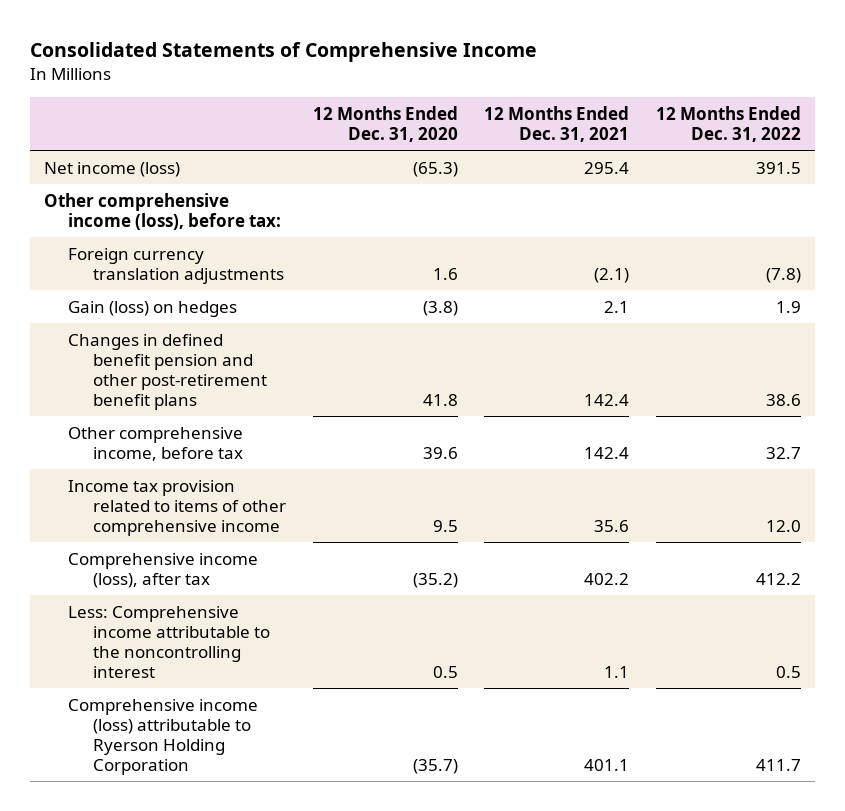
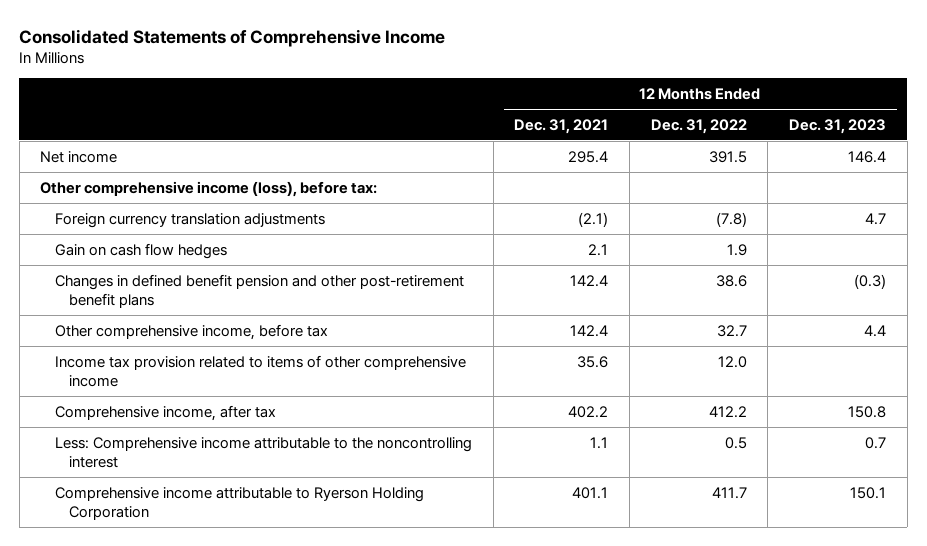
[312,105,458,142] 12 Months Ended Dec. 31, 2020 -> none
none -> [789,118,887,134] Dec. 31, 2023
[43,161,180,177] Net income (loss) -> [40,150,118,163] Net income
[68,300,238,317] Gain (loss) on hedges -> [54,242,227,259] Gain on cash flow hedges
[68,552,259,588] Comprehensive income (loss), after tax -> [54,404,276,421] Comprehensive income, after tax
[68,698,259,775] Comprehensive income (loss) attributable to Ryerson Holding Corporation -> [54,486,424,520] Comprehensive income attributable to Ryerson Holding Corporation

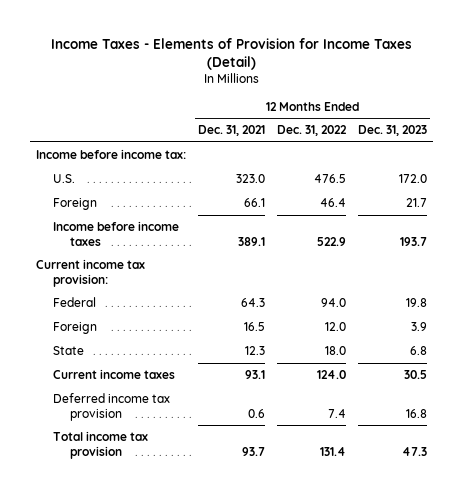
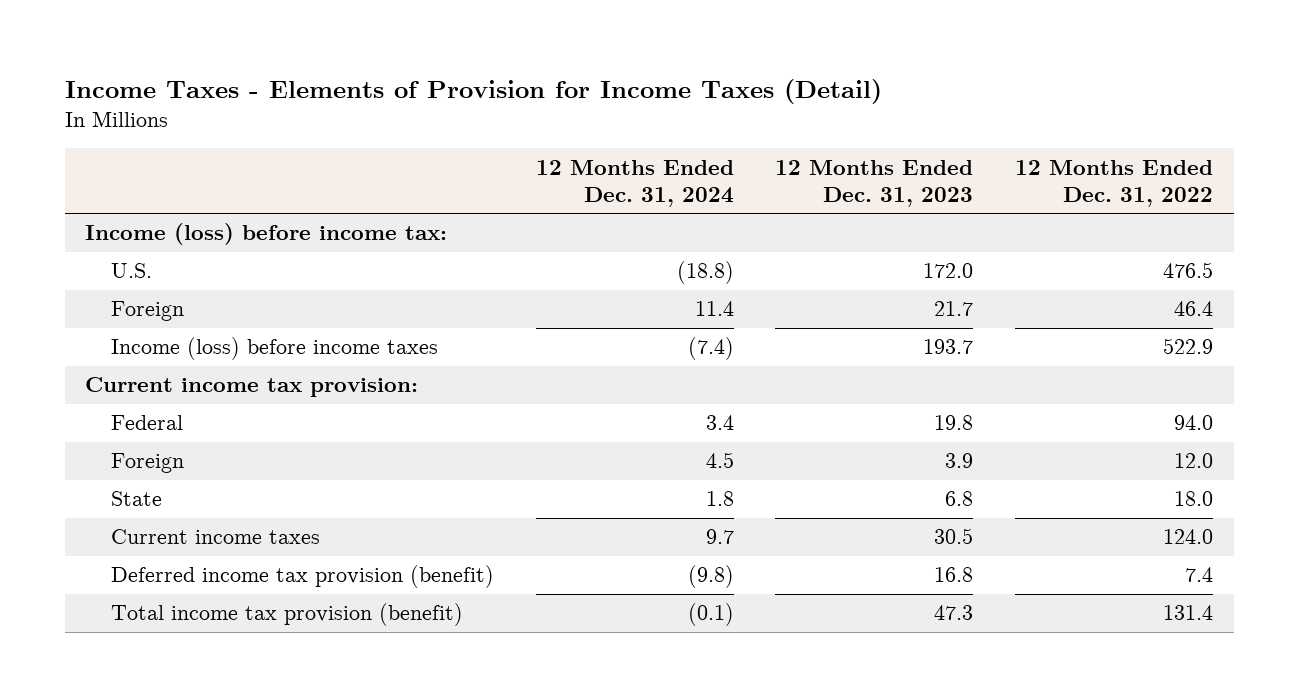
[198,125,266,137] Dec. 31, 2021 -> none
none -> [535,159,734,207] 12 Months Ended Dec. 31, 2024
[36,148,187,159] Income before income tax: -> [85,223,448,246] Income (loss) before income tax:
[53,220,180,246] Income before income taxes -> [111,337,439,361] Income (loss) before income taxes
[53,392,171,421] Deferred income tax provision -> [111,565,495,589] Deferred income tax provision (benefit)
[53,430,149,459] Total income tax provision -> [111,603,464,627] Total income tax provision (benefit)

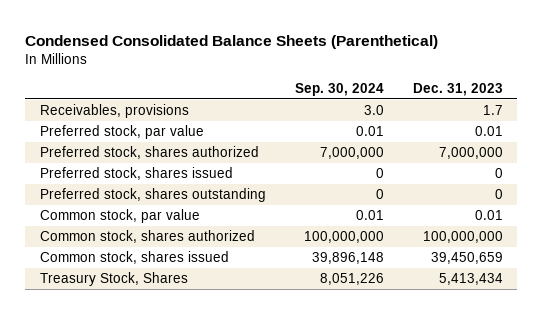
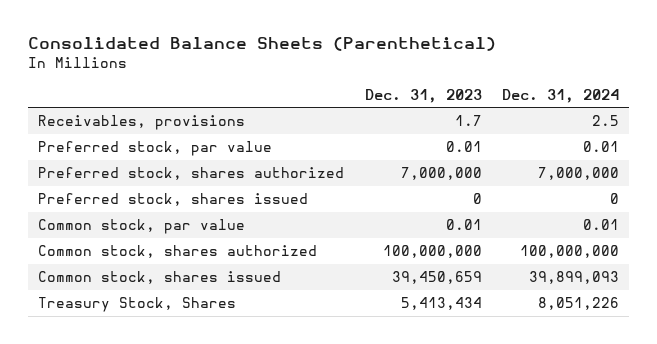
[25,35,439,50] Condensed Consolidated Balance Sheets (Parenthetical) -> [27,37,496,52] Consolidated Balance Sheets (Parenthetical)
[294,82,384,96] Sep. 30, 2024 -> none
none -> [502,88,620,103] Dec. 31, 2024
[39,188,266,203] Preferred stock, shares outstanding -> none

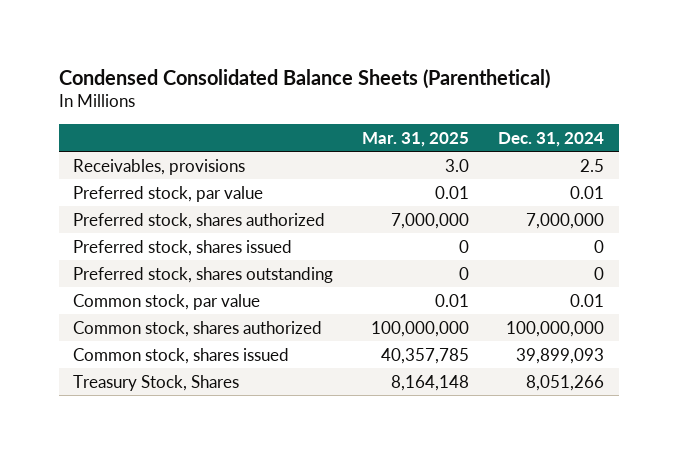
[27,37,496,52] Consolidated Balance Sheets (Parenthetical) -> [58,68,550,89] Condensed Consolidated Balance Sheets (Parenthetical)
[364,88,482,103] Dec. 31, 2023 -> none
none -> [362,131,470,147] Mar. 31, 2025
none -> [73,266,334,283] Preferred stock, shares outstanding
[538,297,620,311] 8,051,226 -> [526,374,605,391] 8,051,266

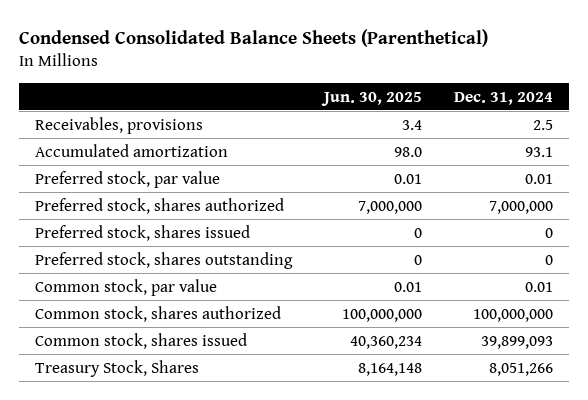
[362,131,470,147] Mar. 31, 2025 -> none
none -> [320,91,422,106] Jun. 30, 2025
none -> [34,143,228,157] Accumulated amortization

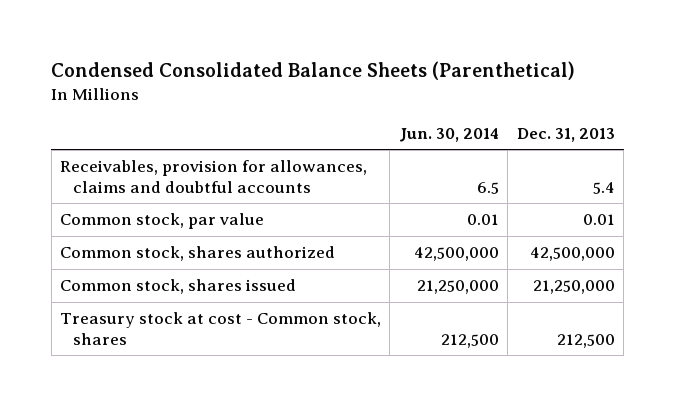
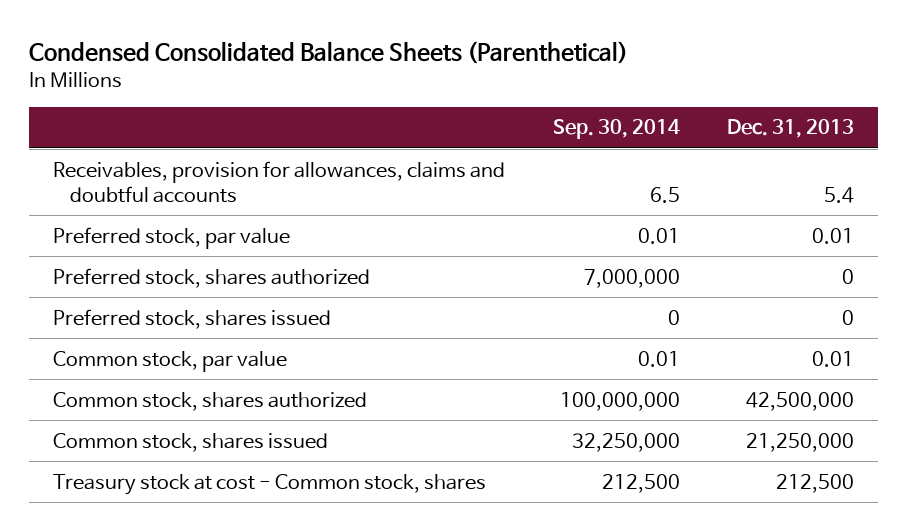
[398,127,499,142] Jun. 30, 2014 -> none
none -> [552,119,680,140] Sep. 30, 2014
none -> [52,226,290,249] Preferred stock, par value
none -> [52,267,370,288] Preferred stock, shares authorized
none -> [52,308,331,329] Preferred stock, shares issued

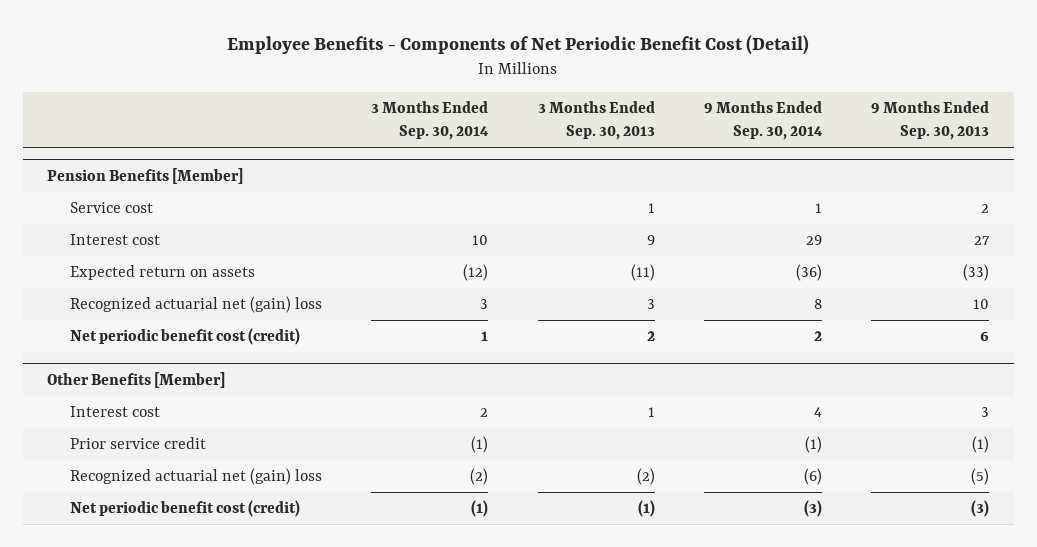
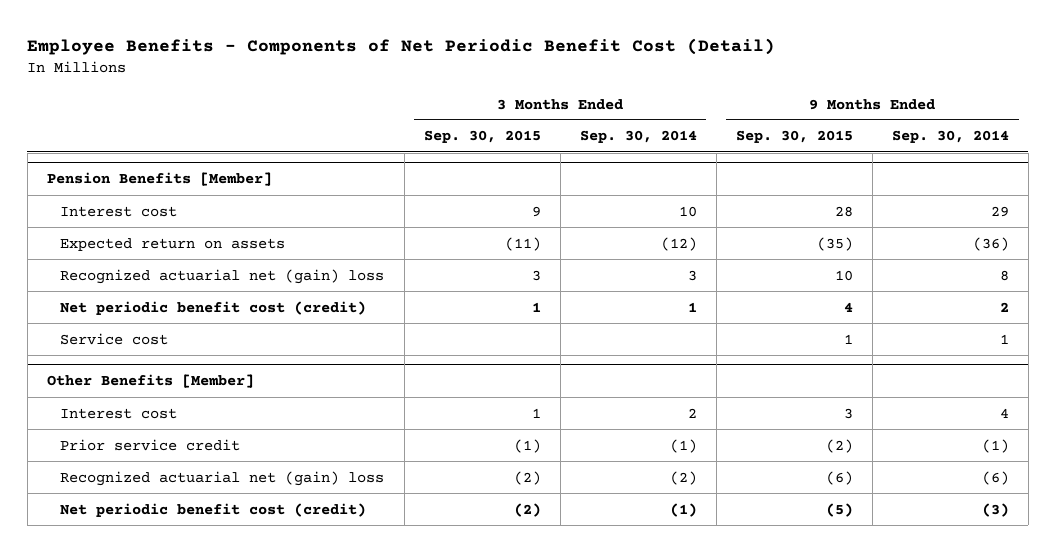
[537,101,655,140] 3 Months Ended Sep. 30, 2013 -> none
[871,101,990,140] 9 Months Ended Sep. 30, 2013 -> none
none -> [423,130,541,144] Sep. 30, 2015
none -> [735,130,853,144] Sep. 30, 2015
[69,202,153,214] Service cost -> [60,332,169,345] Service cost

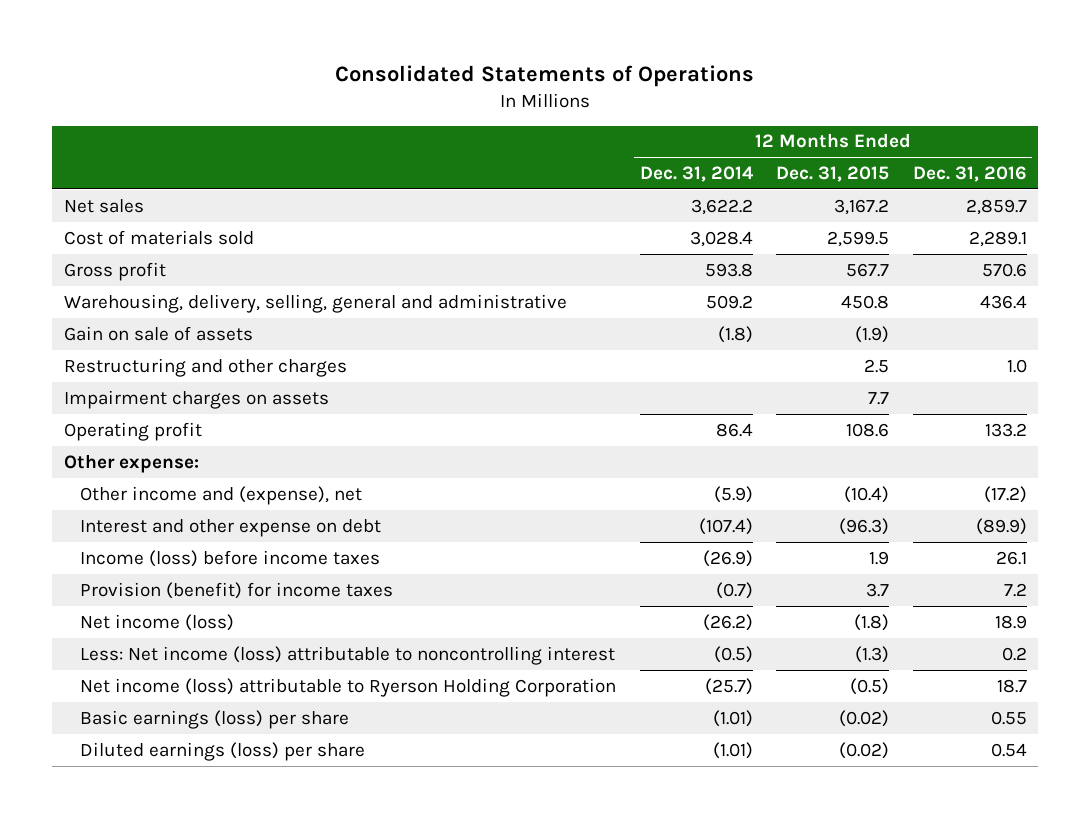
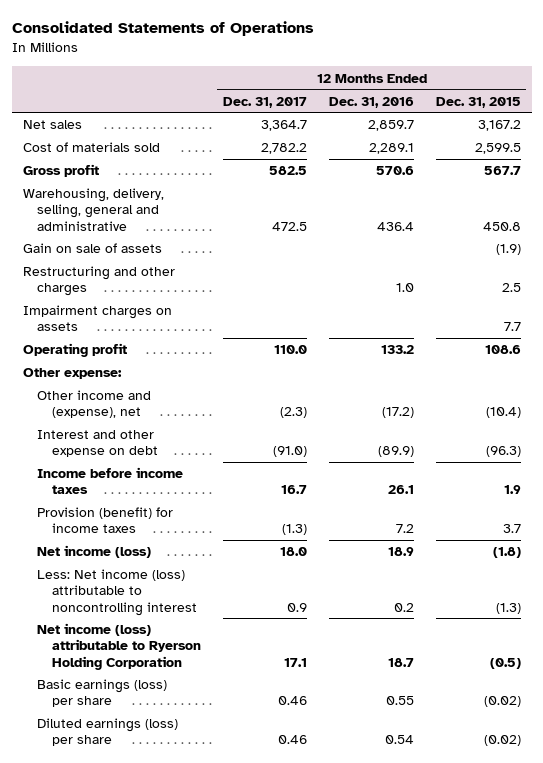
[639,166,754,183] Dec. 31, 2014 -> none
none -> [222,96,307,108] Dec. 31, 2017
[80,549,381,567] Income (loss) before income taxes -> [37,467,184,495] Income before income taxes

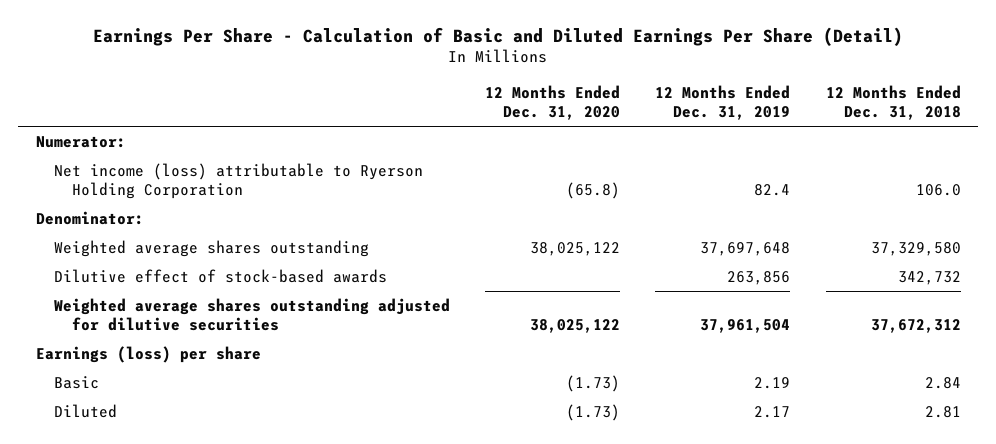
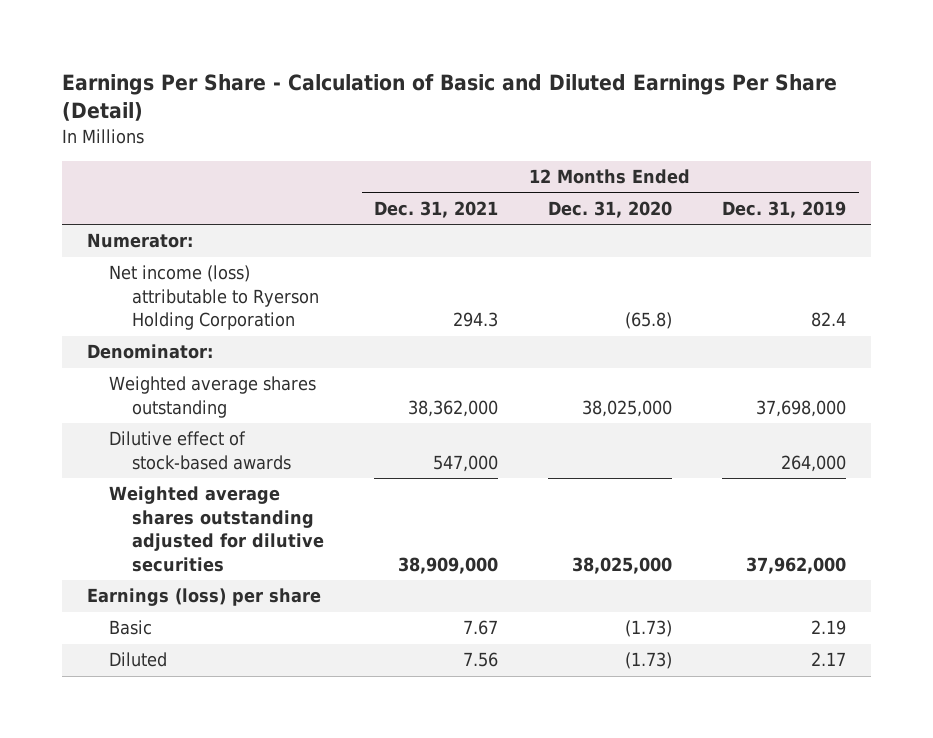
[825,84,961,121] 12 Months Ended Dec. 31, 2018 -> none
none -> [374,200,499,218] Dec. 31, 2021
[530,241,621,256] 38,025,122 -> [582,399,673,417] 38,025,000
[700,241,791,256] 37,697,648 -> [756,399,847,417] 37,698,000
[727,270,791,285] 263,856 -> [781,454,847,472] 264,000
[530,319,621,334] 38,025,122 -> [572,556,673,574] 38,025,000
[700,319,791,334] 37,961,504 -> [746,556,847,574] 37,962,000

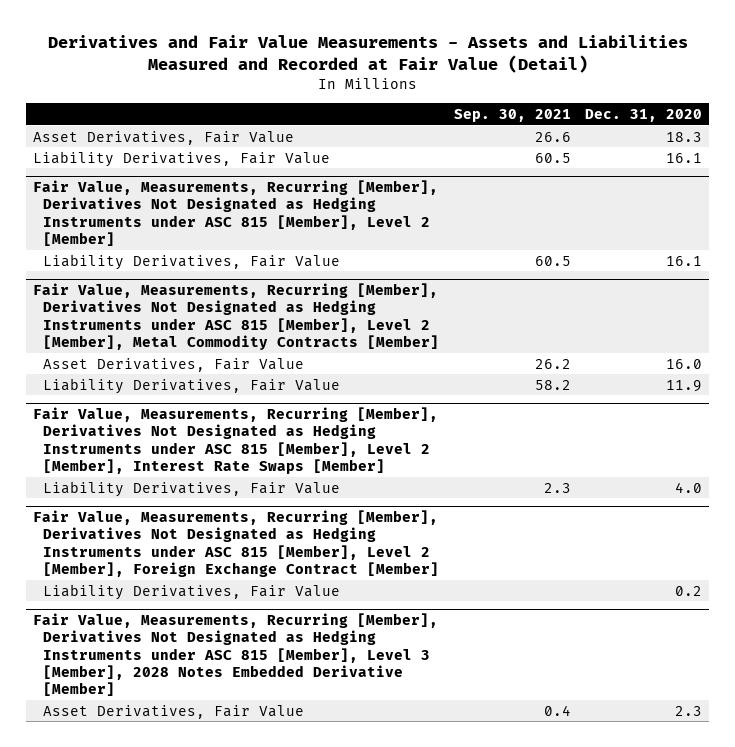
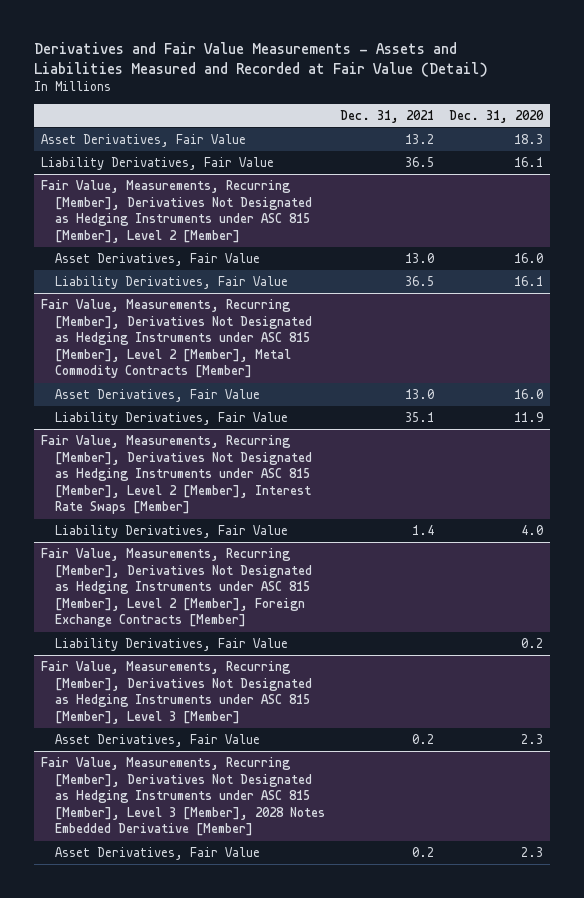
[453,109,571,123] Sep. 30, 2021 -> none
none -> [339,109,434,123] Dec. 31, 2021
none -> [55,253,261,267] Asset Derivatives, Fair Value
[33,510,440,577] Fair Value, Measurements, Recurring [Member], Derivatives Not Designated as Hedging Instruments under ASC 815 [Member], Level 2 [Member], Foreign Exchange Contract [Member] -> [41,548,313,628] Fair Value, Measurements, Recurring [Member], Derivatives Not Designated as Hedging Instruments under ASC 815 [Member], Level 2 [Member], Foreign Exchange Contracts [Member]
none -> [41,661,313,724] Fair Value, Measurements, Recurring [Member], Derivatives Not Designated as Hedging Instruments under ASC 815 [Member], Level 3 [Member]
none -> [55,734,261,748] Asset Derivatives, Fair Value

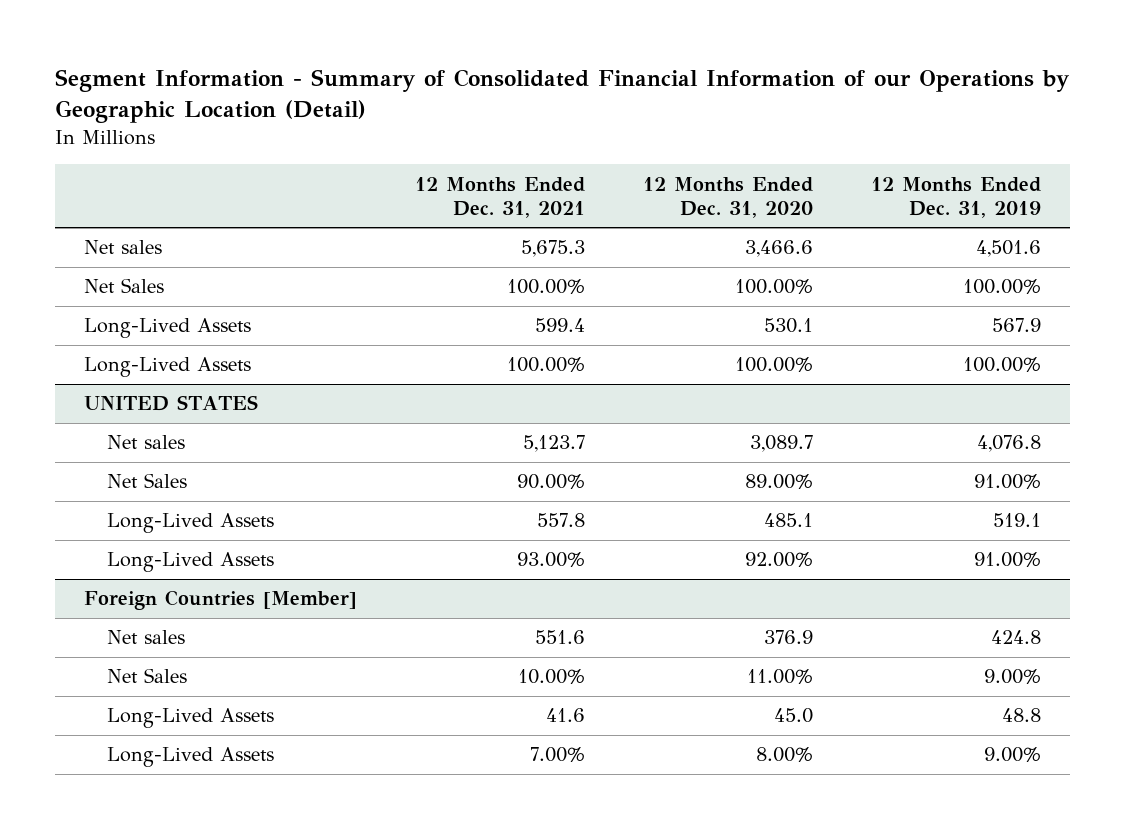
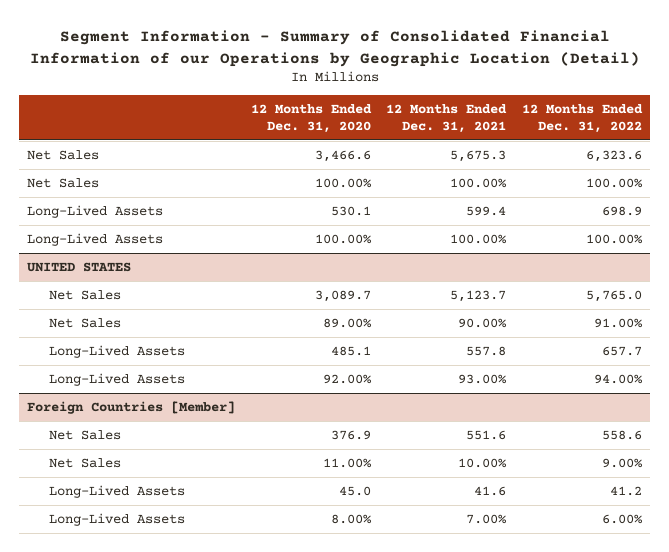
[871,176,1042,218] 12 Months Ended Dec. 31, 2019 -> none
none -> [522,104,644,133] 12 Months Ended Dec. 31, 2022
[84,240,163,255] Net sales -> [27,149,100,160] Net Sales
[107,435,186,450] Net sales -> [49,289,122,300] Net Sales
[107,630,186,645] Net sales -> [49,429,122,440] Net Sales

